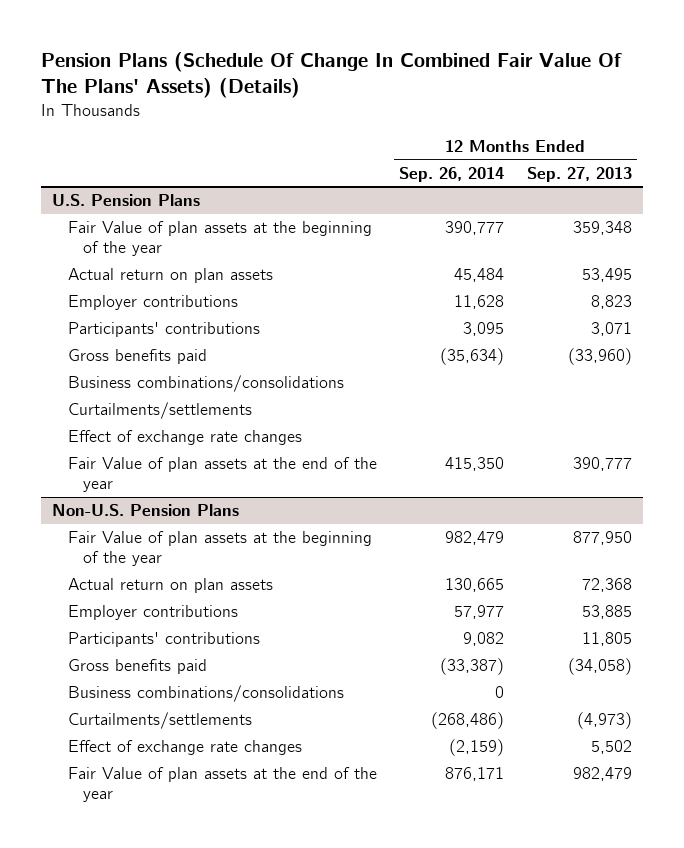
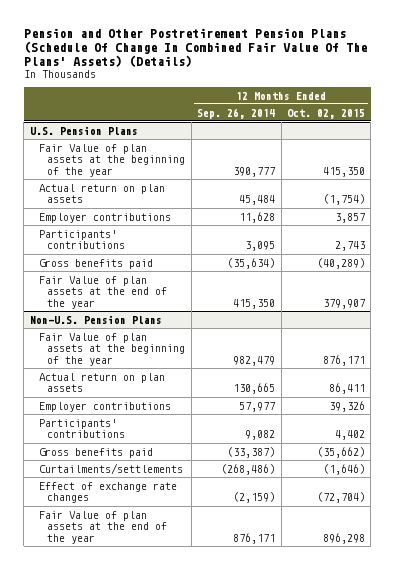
[41,52,623,99] Pension Plans (Schedule Of Change In Combined Fair Value Of The Plans' Assets) (Details) -> [23,27,367,67] Pension and Other Postretirement Pension Plans (Schedule Of Change In Combined Fair Value Of The Plans' Assets) (Details)
[526,166,632,182] Sep. 27, 2013 -> none
none -> [287,108,366,119] Oct. 02, 2015
[67,375,344,393] Business combinations/consolidations -> none
[67,402,252,420] Curtailments/settlements -> none
[67,430,302,446] Effect of exchange rate changes -> none
[67,685,344,703] Business combinations/consolidations -> none

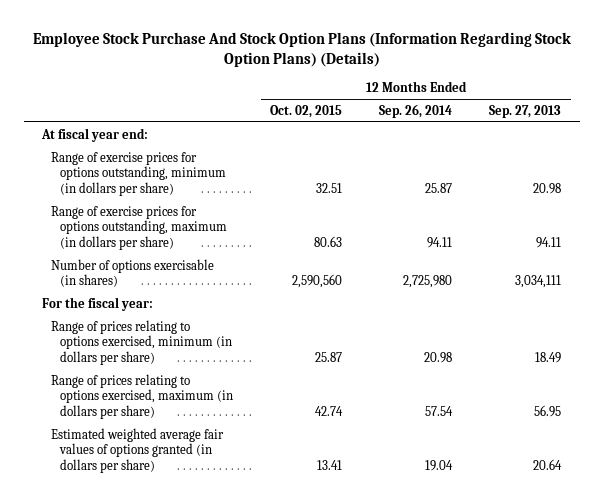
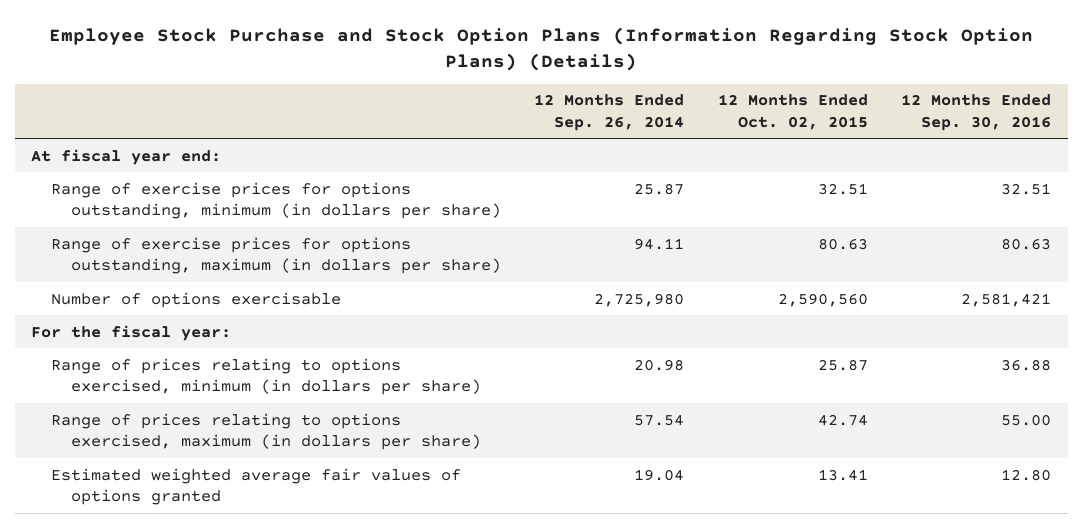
[32,31,571,67] Employee Stock Purchase And Stock Option Plans (Information Regarding Stock Option Plans) (Details) -> [49,26,1034,71] Employee Stock Purchase and Stock Option Plans (Information Regarding Stock Option Plans) (Details)
[489,104,562,118] Sep. 27, 2013 -> none
none -> [901,94,1052,131] 12 Months Ended Sep. 30, 2016
[51,258,215,288] Number of options exercisable (in shares) -> [51,291,342,308] Number of options exercisable
[51,427,225,473] Estimated weighted average fair values of options granted (in dollars per share) -> [51,467,462,505] Estimated weighted average fair values of options granted

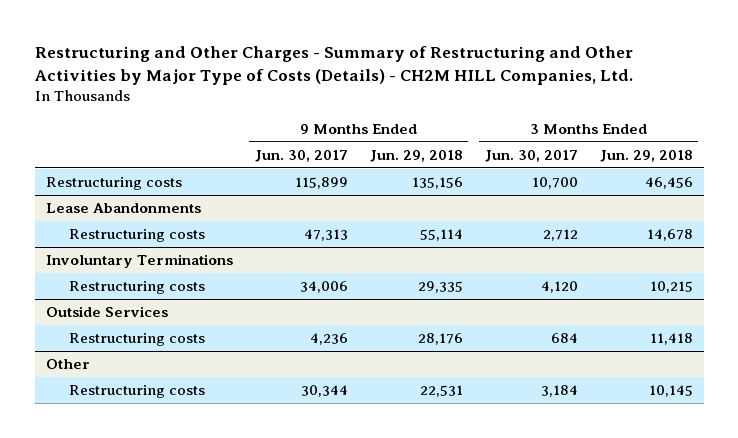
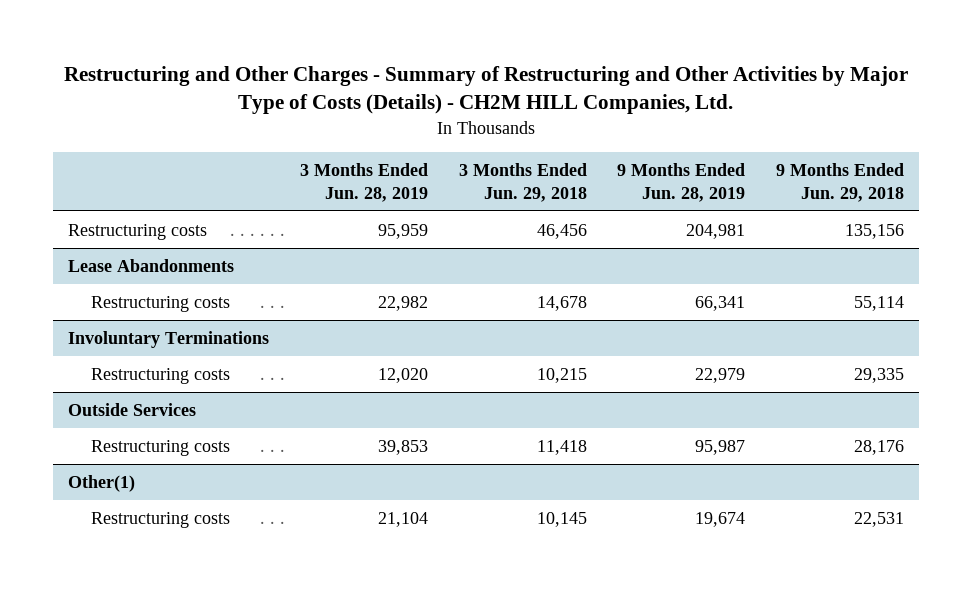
[254,149,348,162] Jun. 30, 2017 -> none
[484,149,578,162] Jun. 30, 2017 -> none
none -> [300,162,429,202] 3 Months Ended Jun. 28, 2019
none -> [617,162,746,202] 9 Months Ended Jun. 28, 2019
[45,359,90,370] Other -> [68,475,136,493] Other(1)

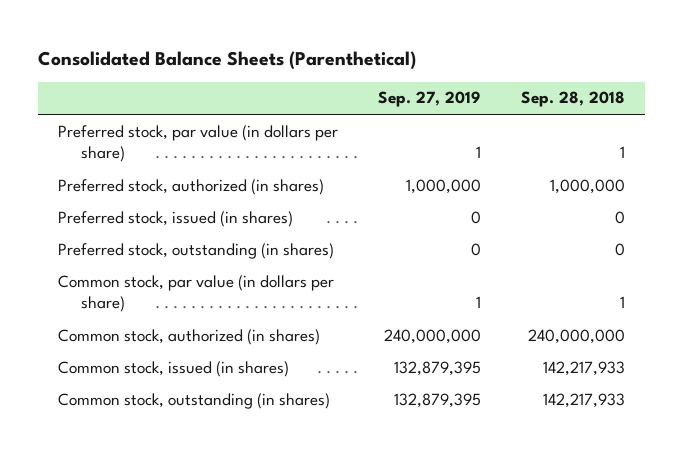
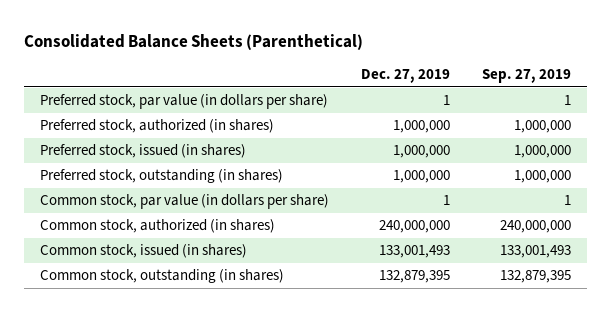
[521,91,626,108] Sep. 28, 2018 -> none
none -> [361,69,451,84] Dec. 27, 2019
[471,210,482,224] 0 -> [514,145,572,159] 1,000,000
[471,242,482,256] 0 -> [514,170,572,184] 1,000,000
[394,360,482,376] 132,879,395 -> [500,245,572,259] 133,001,493

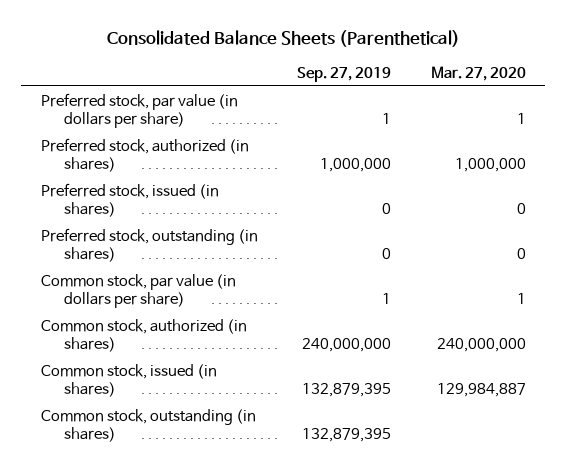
[361,69,451,84] Dec. 27, 2019 -> none
none -> [430,65,526,81] Mar. 27, 2020
[514,145,572,159] 1,000,000 -> [382,202,392,214] 0
[514,170,572,184] 1,000,000 -> [382,247,392,259] 0
[500,245,572,259] 133,001,493 -> [302,382,392,397] 132,879,395

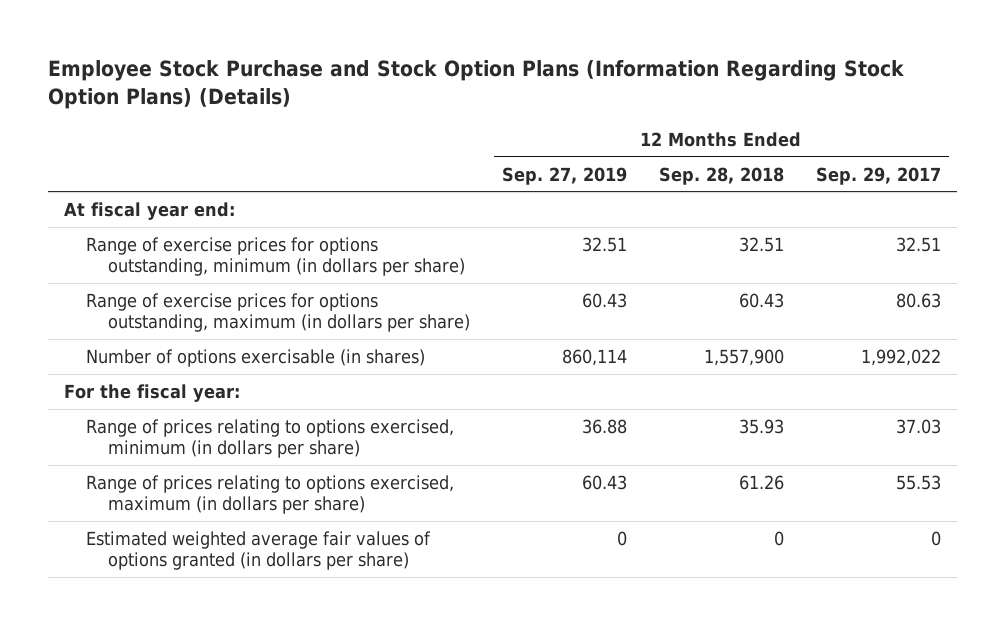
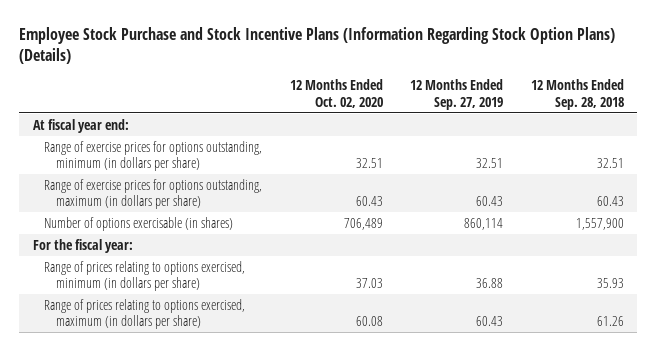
[47,59,904,109] Employee Stock Purchase and Stock Option Plans (Information Regarding Stock Option Plans) (Details) -> [18,26,615,64] Employee Stock Purchase and Stock Incentive Plans (Information Regarding Stock Option Plans) (Details)
[816,166,942,185] Sep. 29, 2017 -> none
none -> [289,78,383,108] 12 Months Ended Oct. 02, 2020
[85,530,431,571] Estimated weighted average fair values of options granted (in dollars per share) -> none

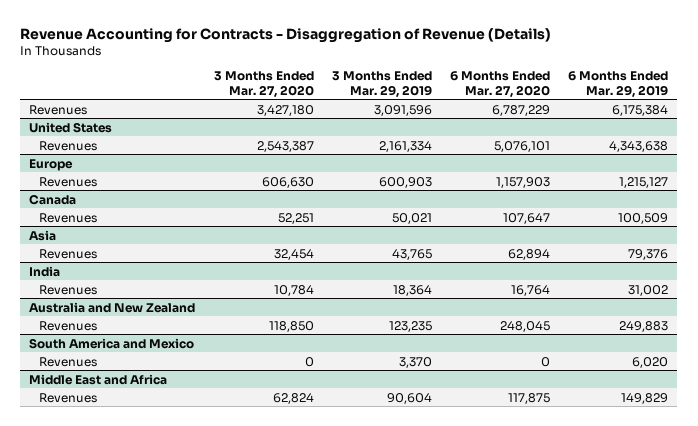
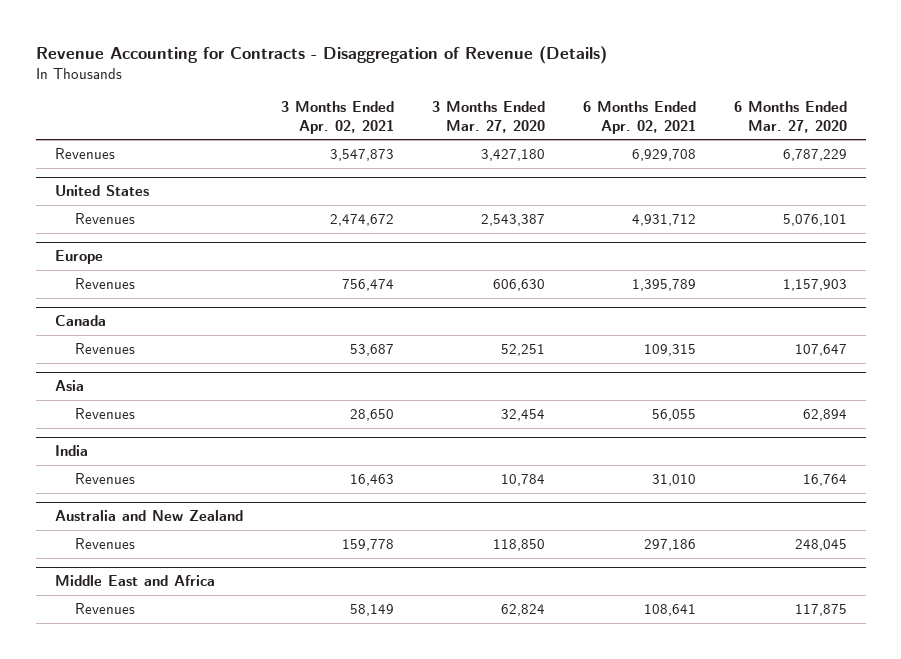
[331,71,432,98] 3 Months Ended Mar. 29, 2019 -> none
[568,71,669,98] 6 Months Ended Mar. 29, 2019 -> none
none -> [280,101,394,134] 3 Months Ended Apr. 02, 2021
none -> [582,101,696,134] 6 Months Ended Apr. 02, 2021
[29,337,195,349] South America and Mexico -> none
[39,356,98,367] Revenues -> none

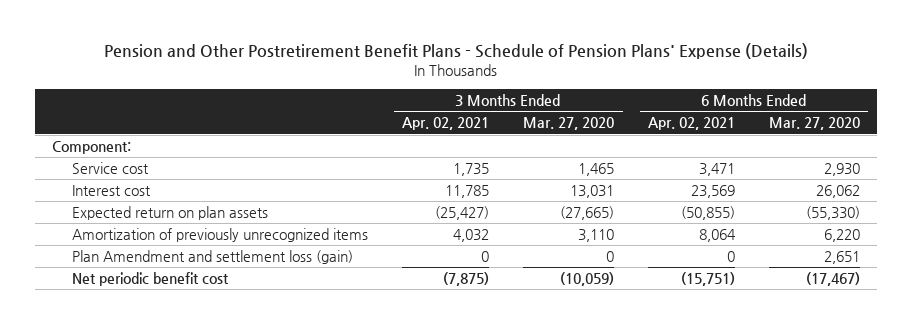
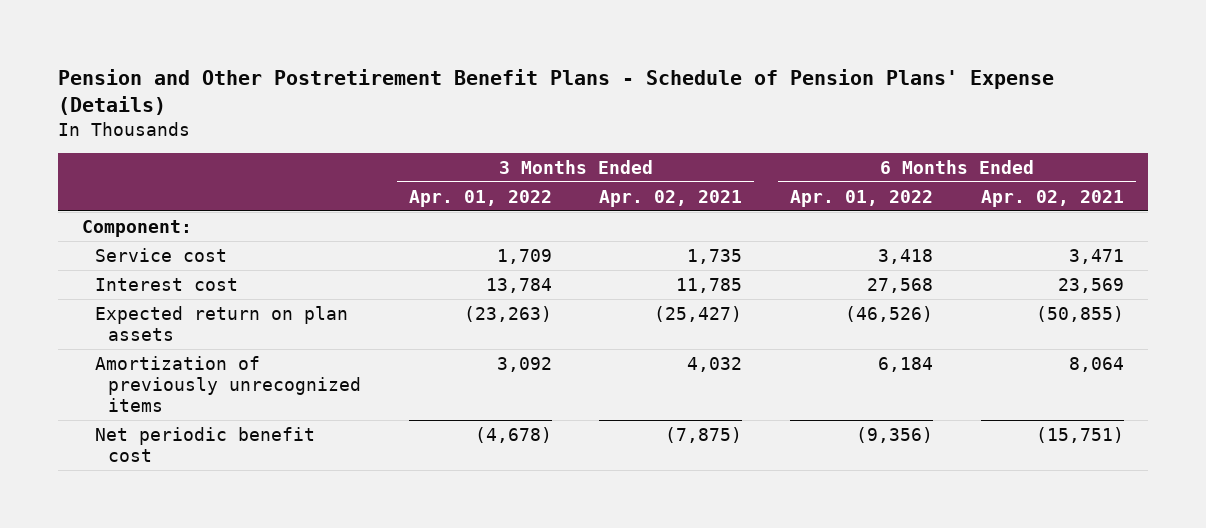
[523,117,615,131] Mar. 27, 2020 -> none
[768,117,860,131] Mar. 27, 2020 -> none
none -> [408,189,552,207] Apr. 01, 2022
none -> [790,189,934,207] Apr. 01, 2022
[72,250,354,265] Plan Amendment and settlement loss (gain) -> none

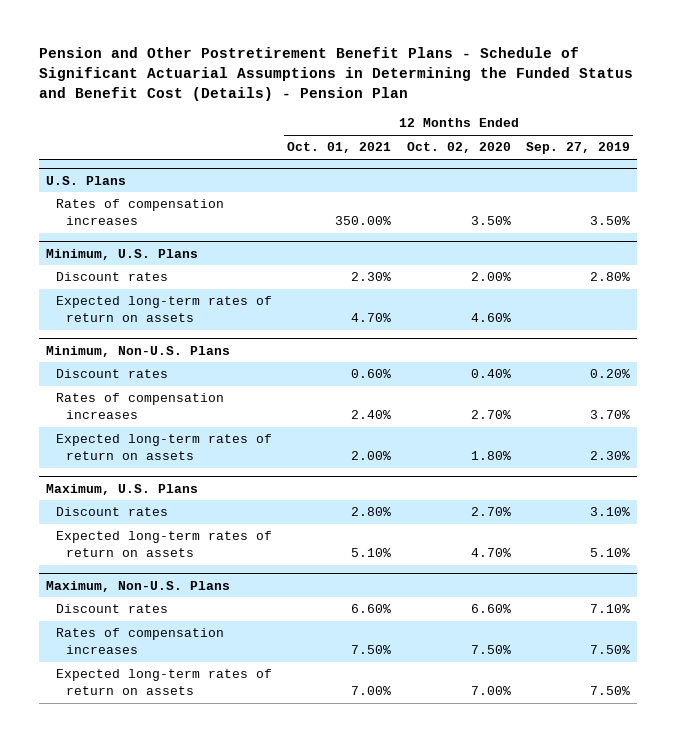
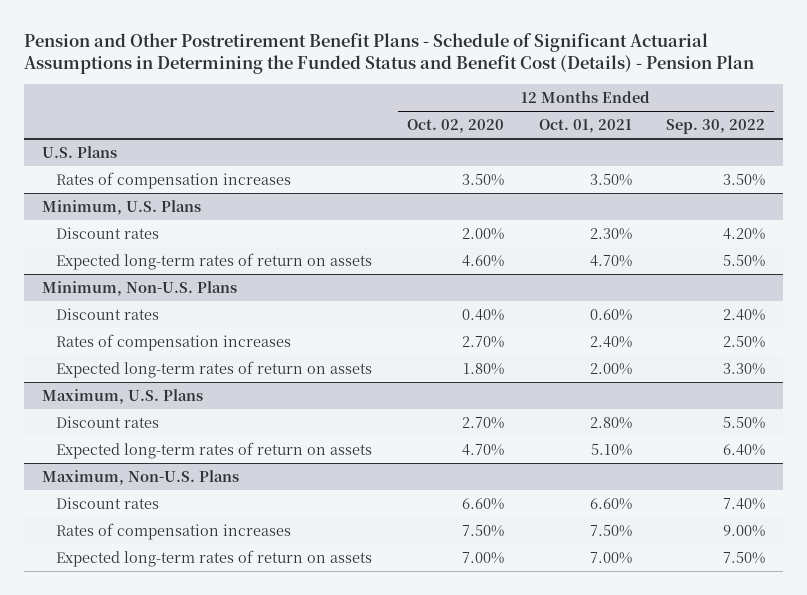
[525,142,630,155] Sep. 27, 2019 -> none
none -> [666,118,766,134] Sep. 30, 2022
[335,215,392,225] 350.00% -> [589,173,632,186] 3.50%

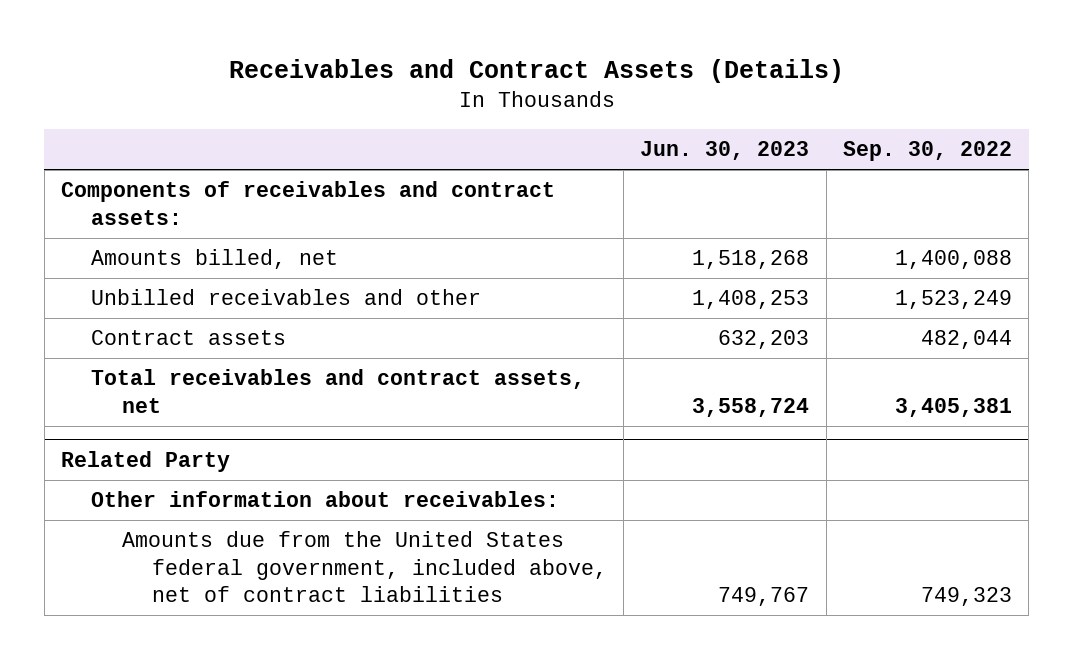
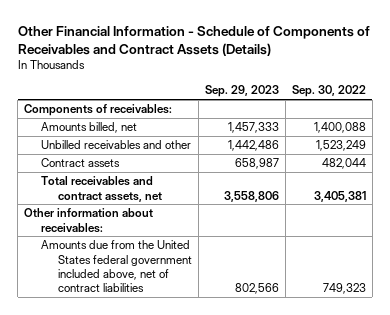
[228,58,844,83] Receivables and Contract Assets (Details) -> [17,25,370,56] Other Financial Information - Schedule of Components of Receivables and Contract Assets (Details)
[640,141,810,161] Jun. 30, 2023 -> none
none -> [204,85,279,98] Sep. 29, 2023
[61,181,556,225] Components of receivables and contract assets: -> [24,104,173,117] Components of receivables:
[61,451,231,473] Related Party -> none
[121,531,607,603] Amounts due from the United States federal government, included above, net of contract liabilities -> [41,240,193,292] Amounts due from the United States federal government included above, net of contract liabilities

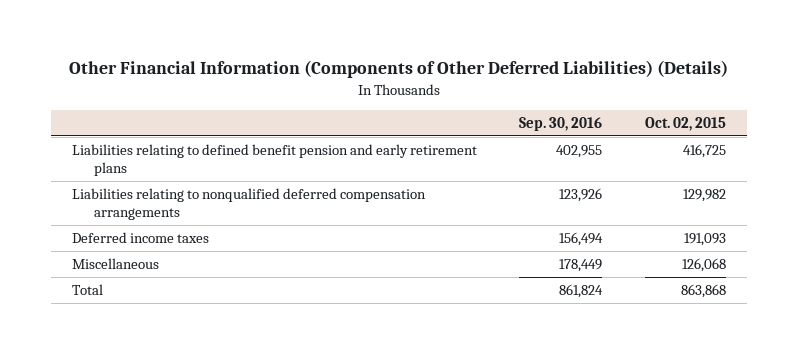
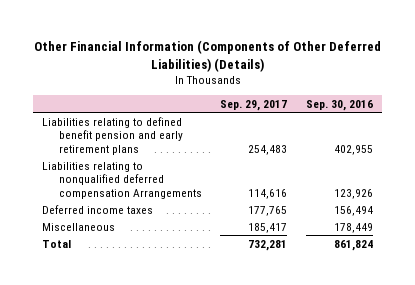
[644,117,726,132] Oct. 02, 2015 -> none
none -> [220,100,288,112] Sep. 29, 2017
[71,188,426,221] Liabilities relating to nonqualified deferred compensation arrangements -> [42,161,203,199] Liabilities relating to nonqualified deferred compensation Arrangements

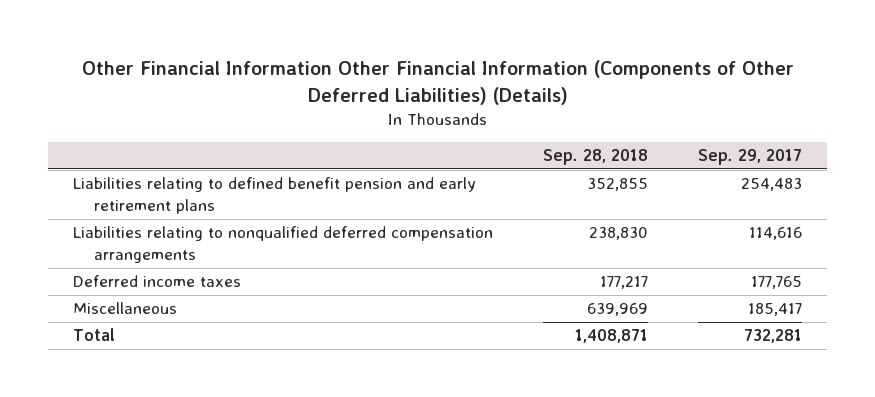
[33,39,381,72] Other Financial Information (Components of Other Deferred Liabilities) (Details) -> [81,59,794,105] Other Financial Information Other Financial Information (Components of Other Deferred Liabilities) (Details)
[305,100,373,112] Sep. 30, 2016 -> none
none -> [543,149,649,166] Sep. 28, 2018
[42,161,203,199] Liabilities relating to nonqualified deferred compensation Arrangements -> [73,226,494,264] Liabilities relating to nonqualified deferred compensation arrangements

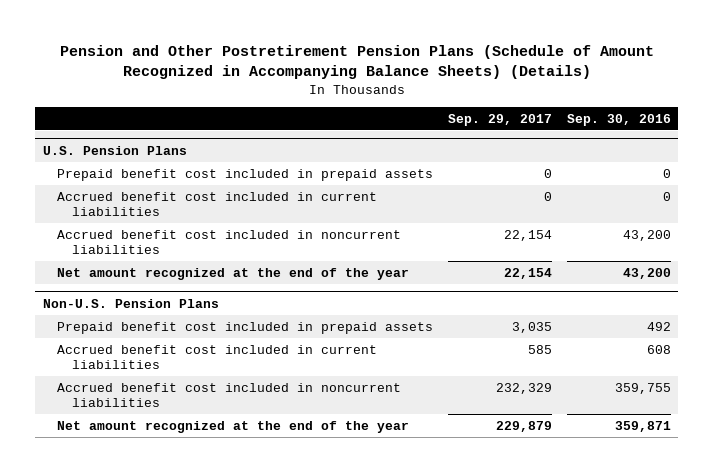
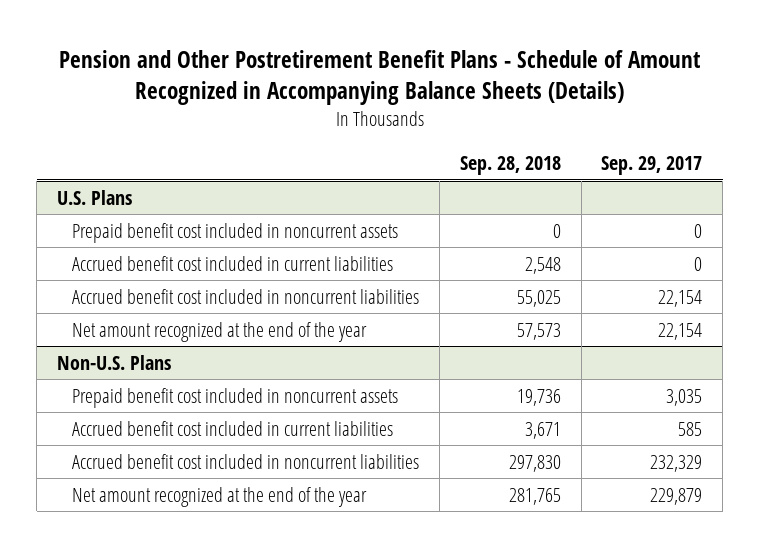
[59,44,654,80] Pension and Other Postretirement Pension Plans (Schedule of Amount Recognized in Accompanying Balance Sheets) (Details) -> [58,50,700,106] Pension and Other Postretirement Benefit Plans - Schedule of Amount Recognized in Accompanying Balance Sheets (Details)
[566,113,671,126] Sep. 30, 2016 -> none
none -> [459,156,561,176] Sep. 28, 2018
[42,145,187,155] U.S. Pension Plans -> [57,189,133,205] U.S. Plans
[57,168,434,181] Prepaid benefit cost included in prepaid assets -> [72,222,399,243] Prepaid benefit cost included in noncurrent assets
[42,298,219,308] Non-U.S. Pension Plans -> [57,354,172,370] Non-U.S. Plans
[57,321,434,334] Prepaid benefit cost included in prepaid assets -> [72,387,399,408] Prepaid benefit cost included in noncurrent assets

